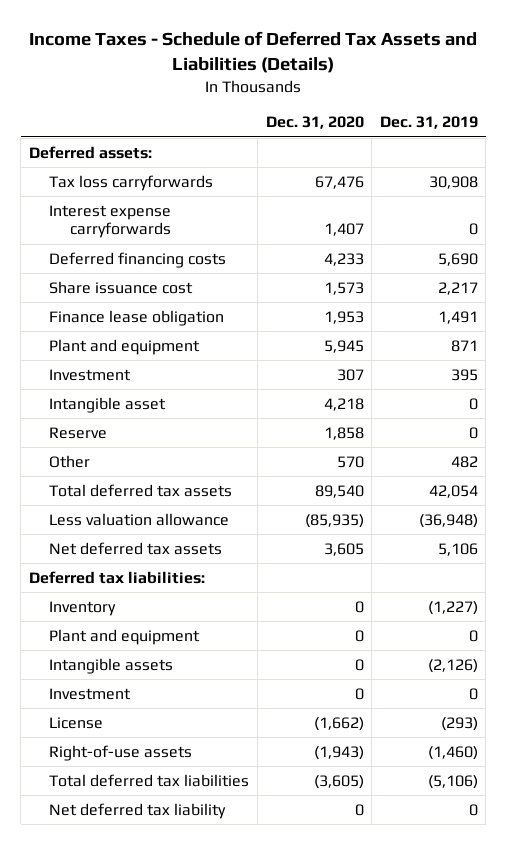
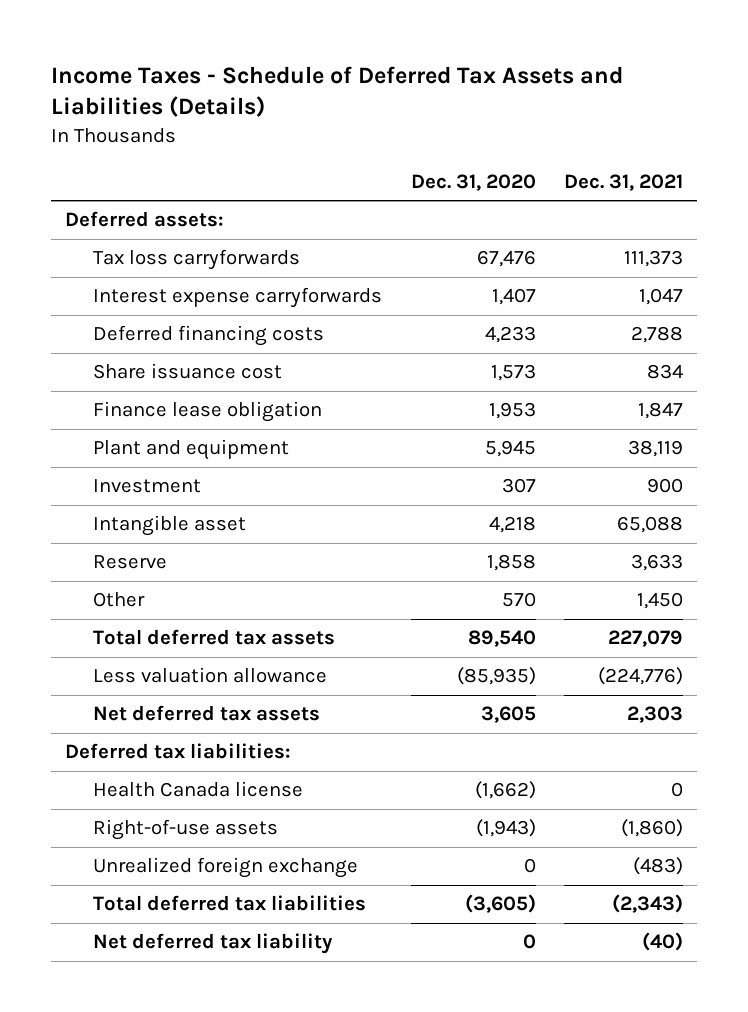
[379,116,478,130] Dec. 31, 2019 -> none
none -> [564,173,684,191] Dec. 31, 2021
[49,600,117,616] Inventory -> none
[49,628,201,645] Plant and equipment -> none
[49,657,174,674] Intangible assets -> none
[49,687,132,700] Investment -> none
[49,716,104,729] License -> [93,781,304,798] Health Canada license
none -> [93,857,359,879] Unrealized foreign exchange

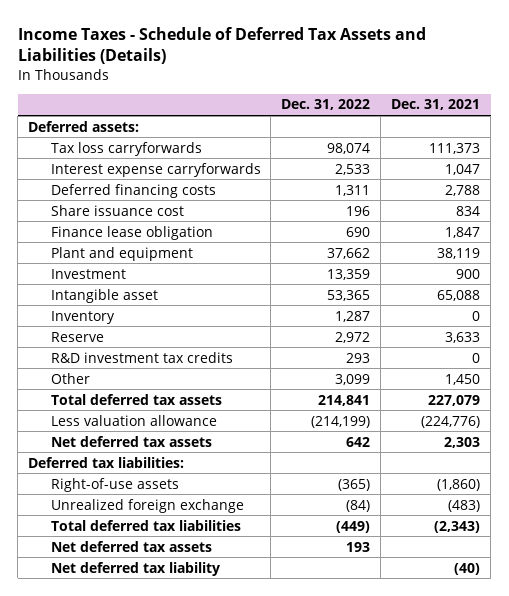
[410,173,536,191] Dec. 31, 2020 -> none
none -> [281,99,371,111] Dec. 31, 2022
none -> [50,310,115,324] Inventory
none -> [50,351,233,363] R&D investment tax credits
[93,781,304,798] Health Canada license -> none
none -> [50,540,212,552] Net deferred tax assets

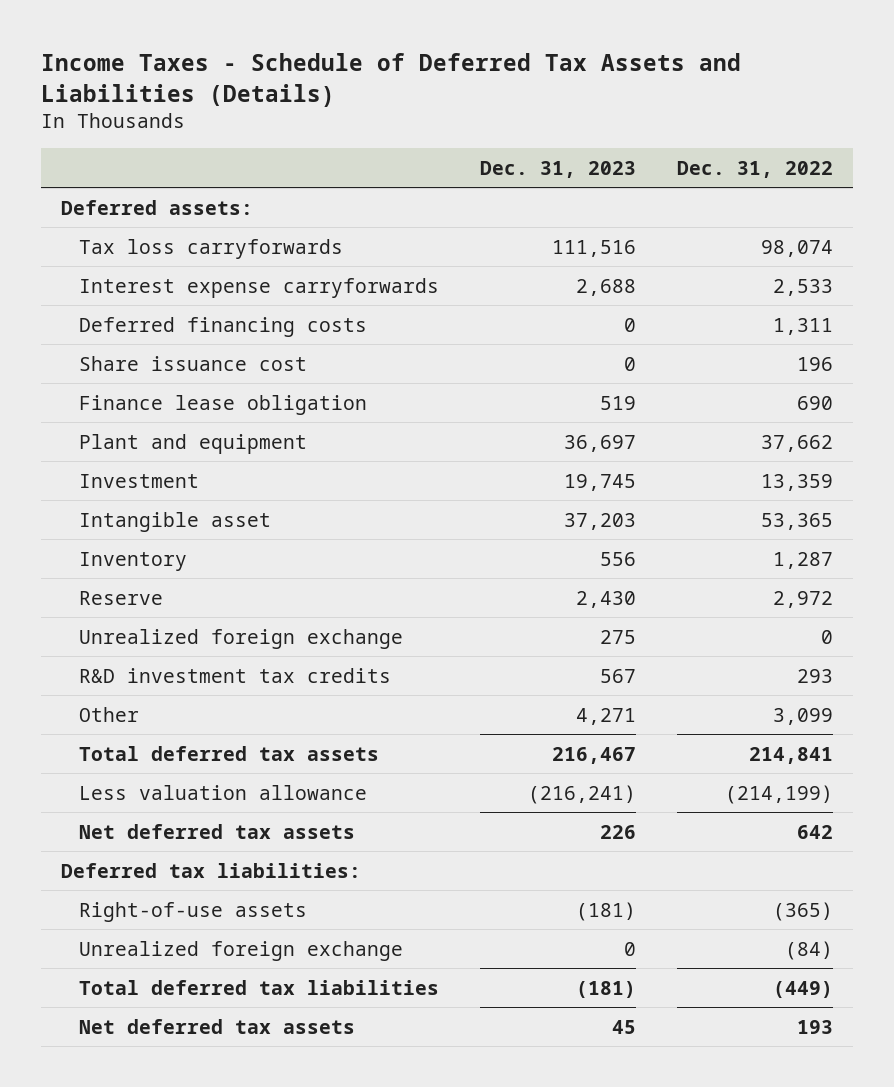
[391,99,481,111] Dec. 31, 2021 -> none
none -> [479,160,636,178] Dec. 31, 2023
none -> [78,628,403,649] Unrealized foreign exchange
[50,561,220,576] Net deferred tax liability -> none

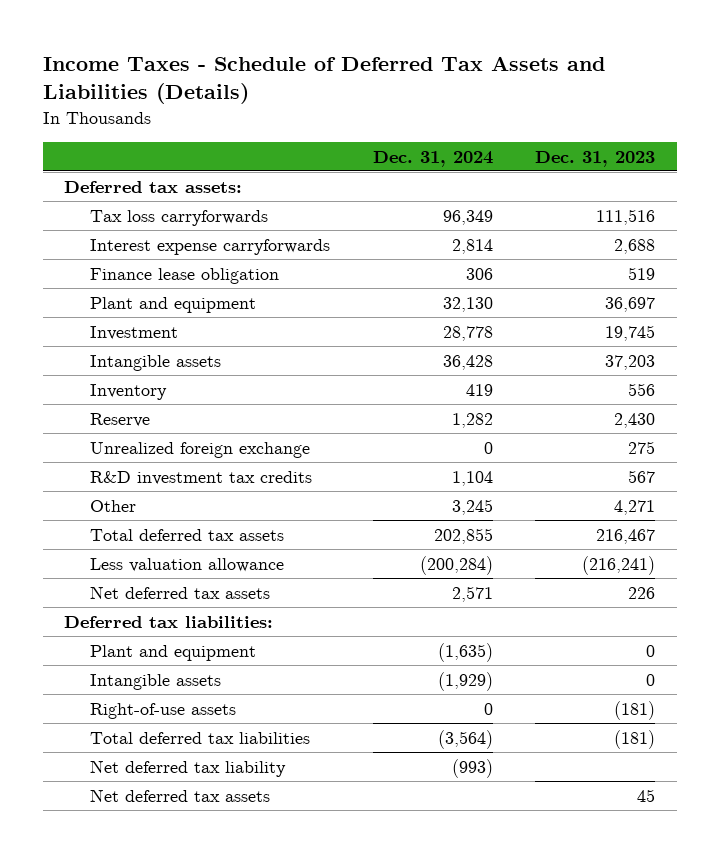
[676,160,833,178] Dec. 31, 2022 -> none
none -> [372,150,493,167] Dec. 31, 2024
[61,199,254,215] Deferred assets: -> [64,180,243,193] Deferred tax assets:
[78,316,367,337] Deferred financing costs -> none
[78,355,307,371] Share issuance cost -> none
[78,511,271,532] Intangible asset -> [90,354,222,371] Intangible assets
none -> [90,644,257,661] Plant and equipment
none -> [90,673,222,690] Intangible assets
[78,940,403,961] Unrealized foreign exchange -> none
none -> [90,759,287,777] Net deferred tax liability

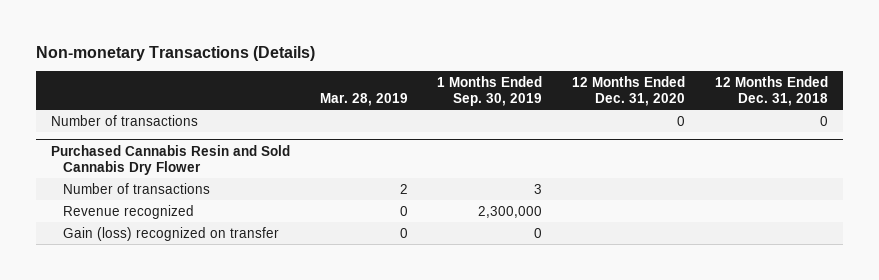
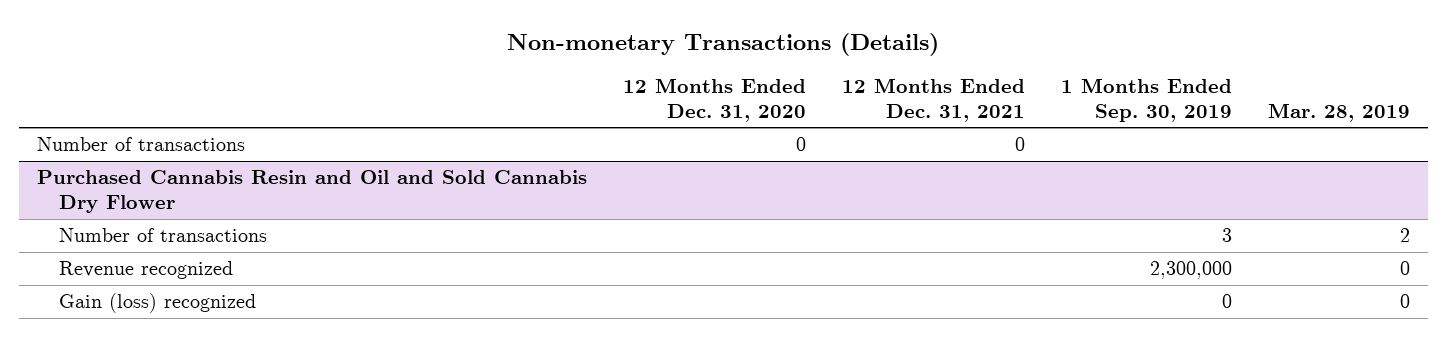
[714,76,828,106] 12 Months Ended Dec. 31, 2018 -> none
none -> [841,77,1025,122] 12 Months Ended Dec. 31, 2021
[51,144,291,175] Purchased Cannabis Resin and Sold Cannabis Dry Flower -> [36,170,587,213] Purchased Cannabis Resin and Oil and Sold Cannabis Dry Flower
[63,226,280,241] Gain (loss) recognized on transfer -> [58,293,256,314] Gain (loss) recognized

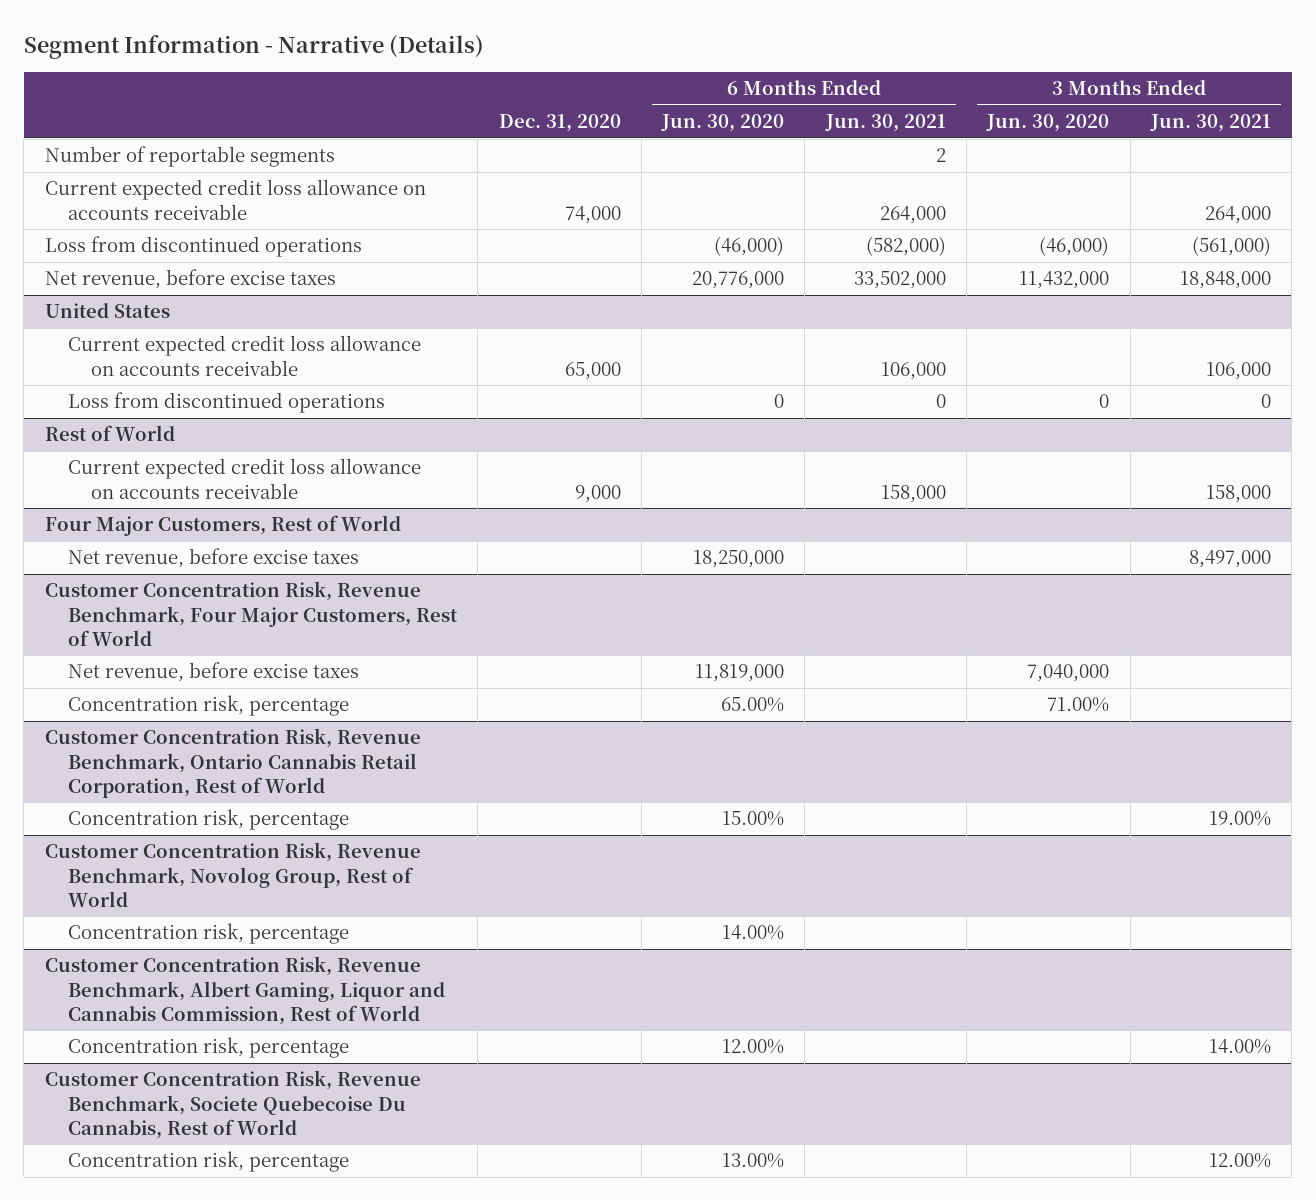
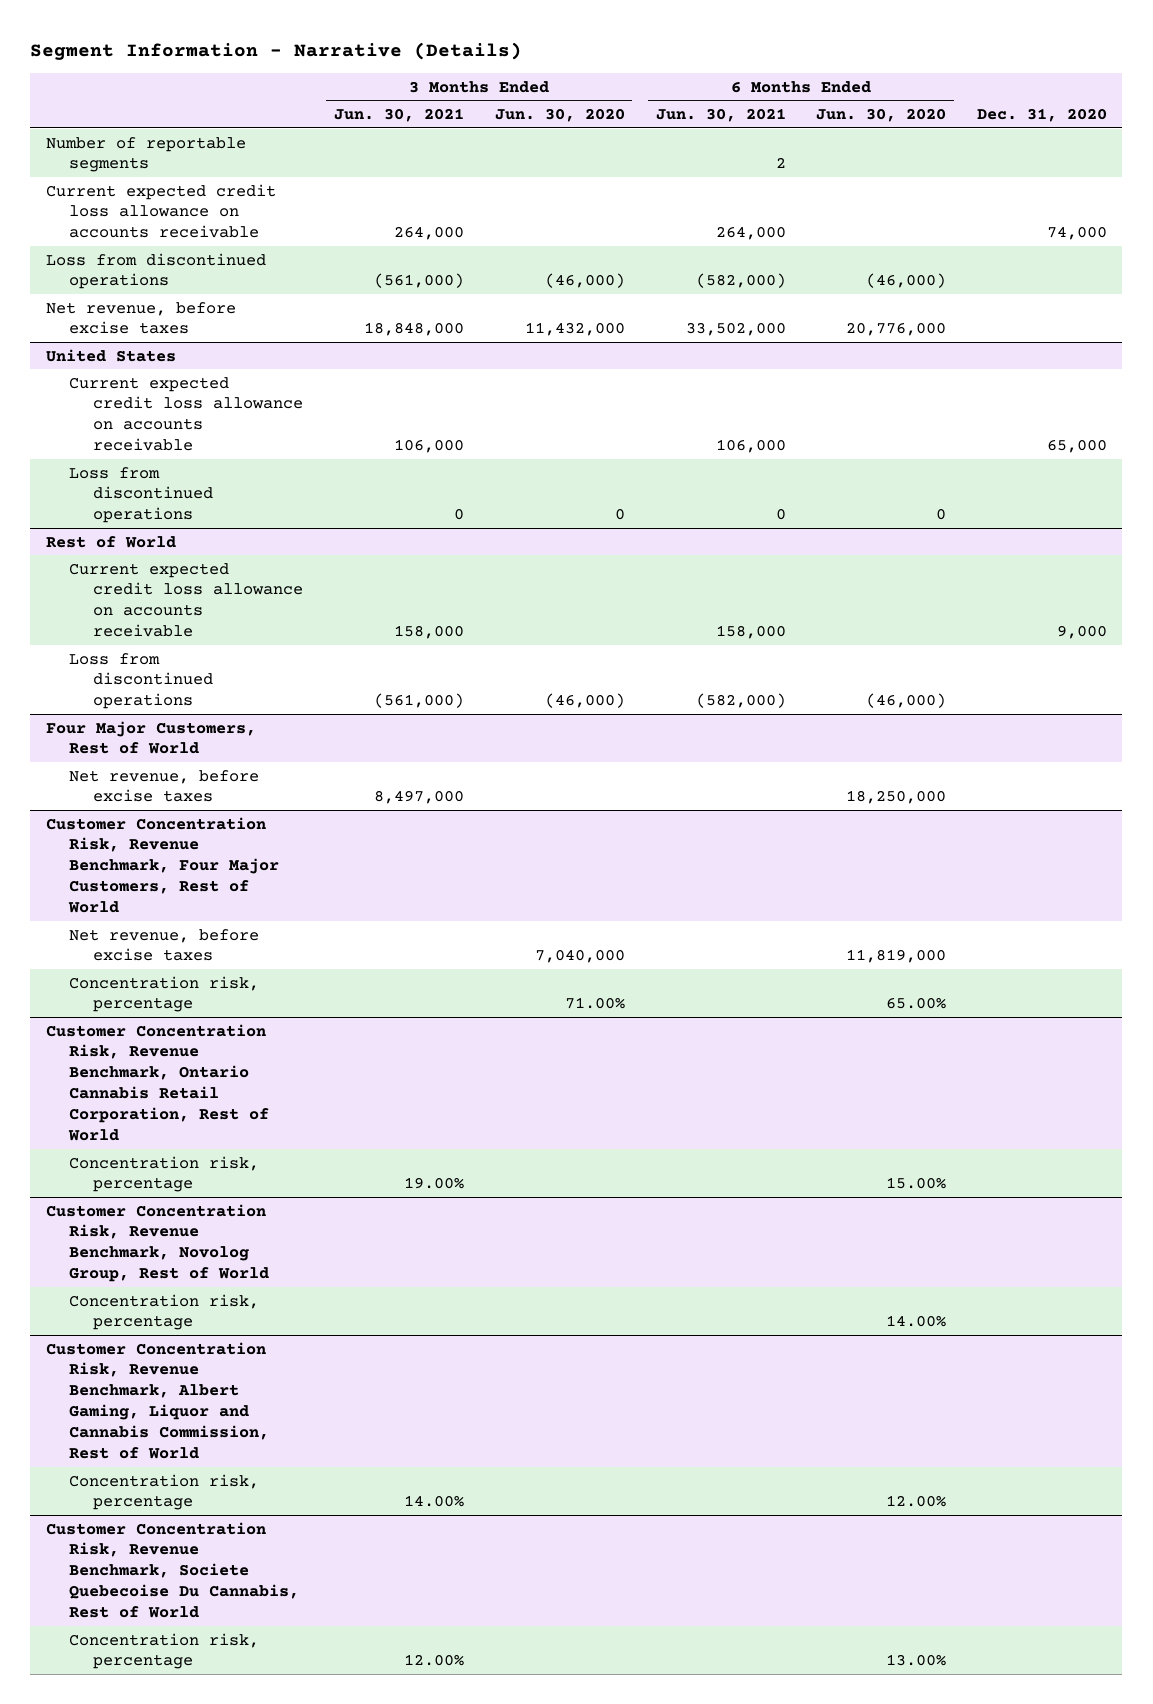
none -> [69,652,214,710] Loss from discontinued operations

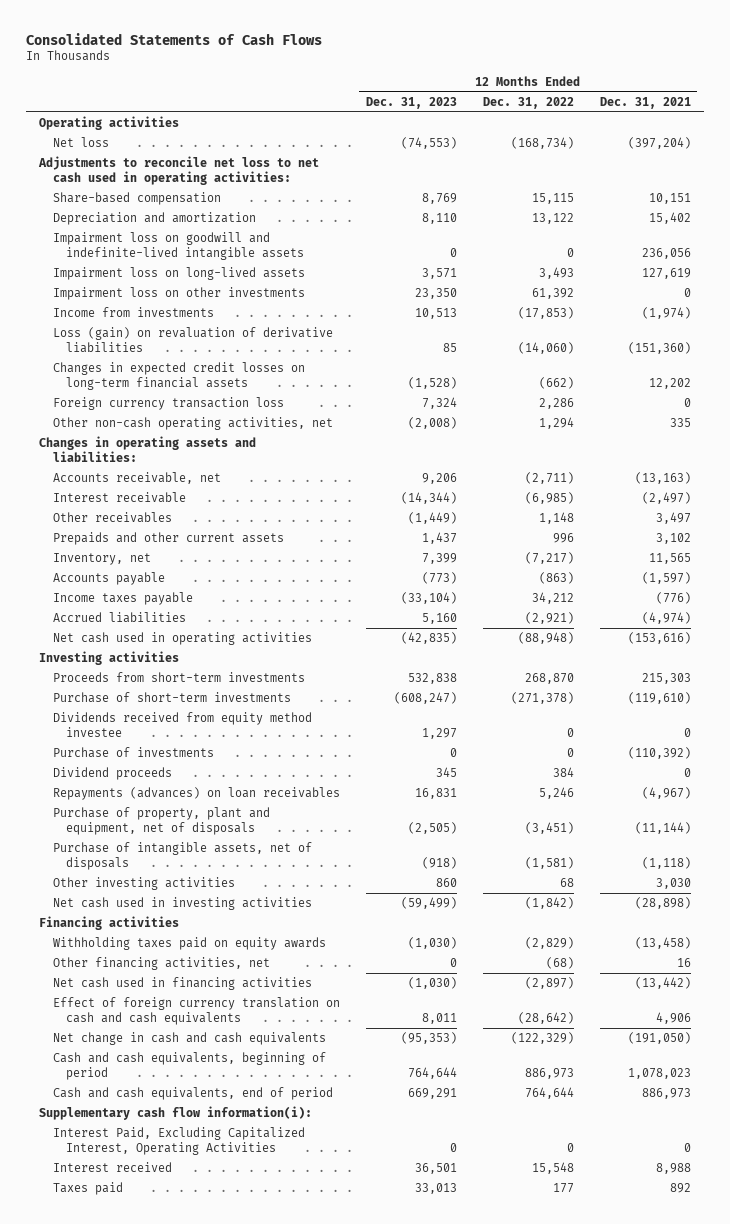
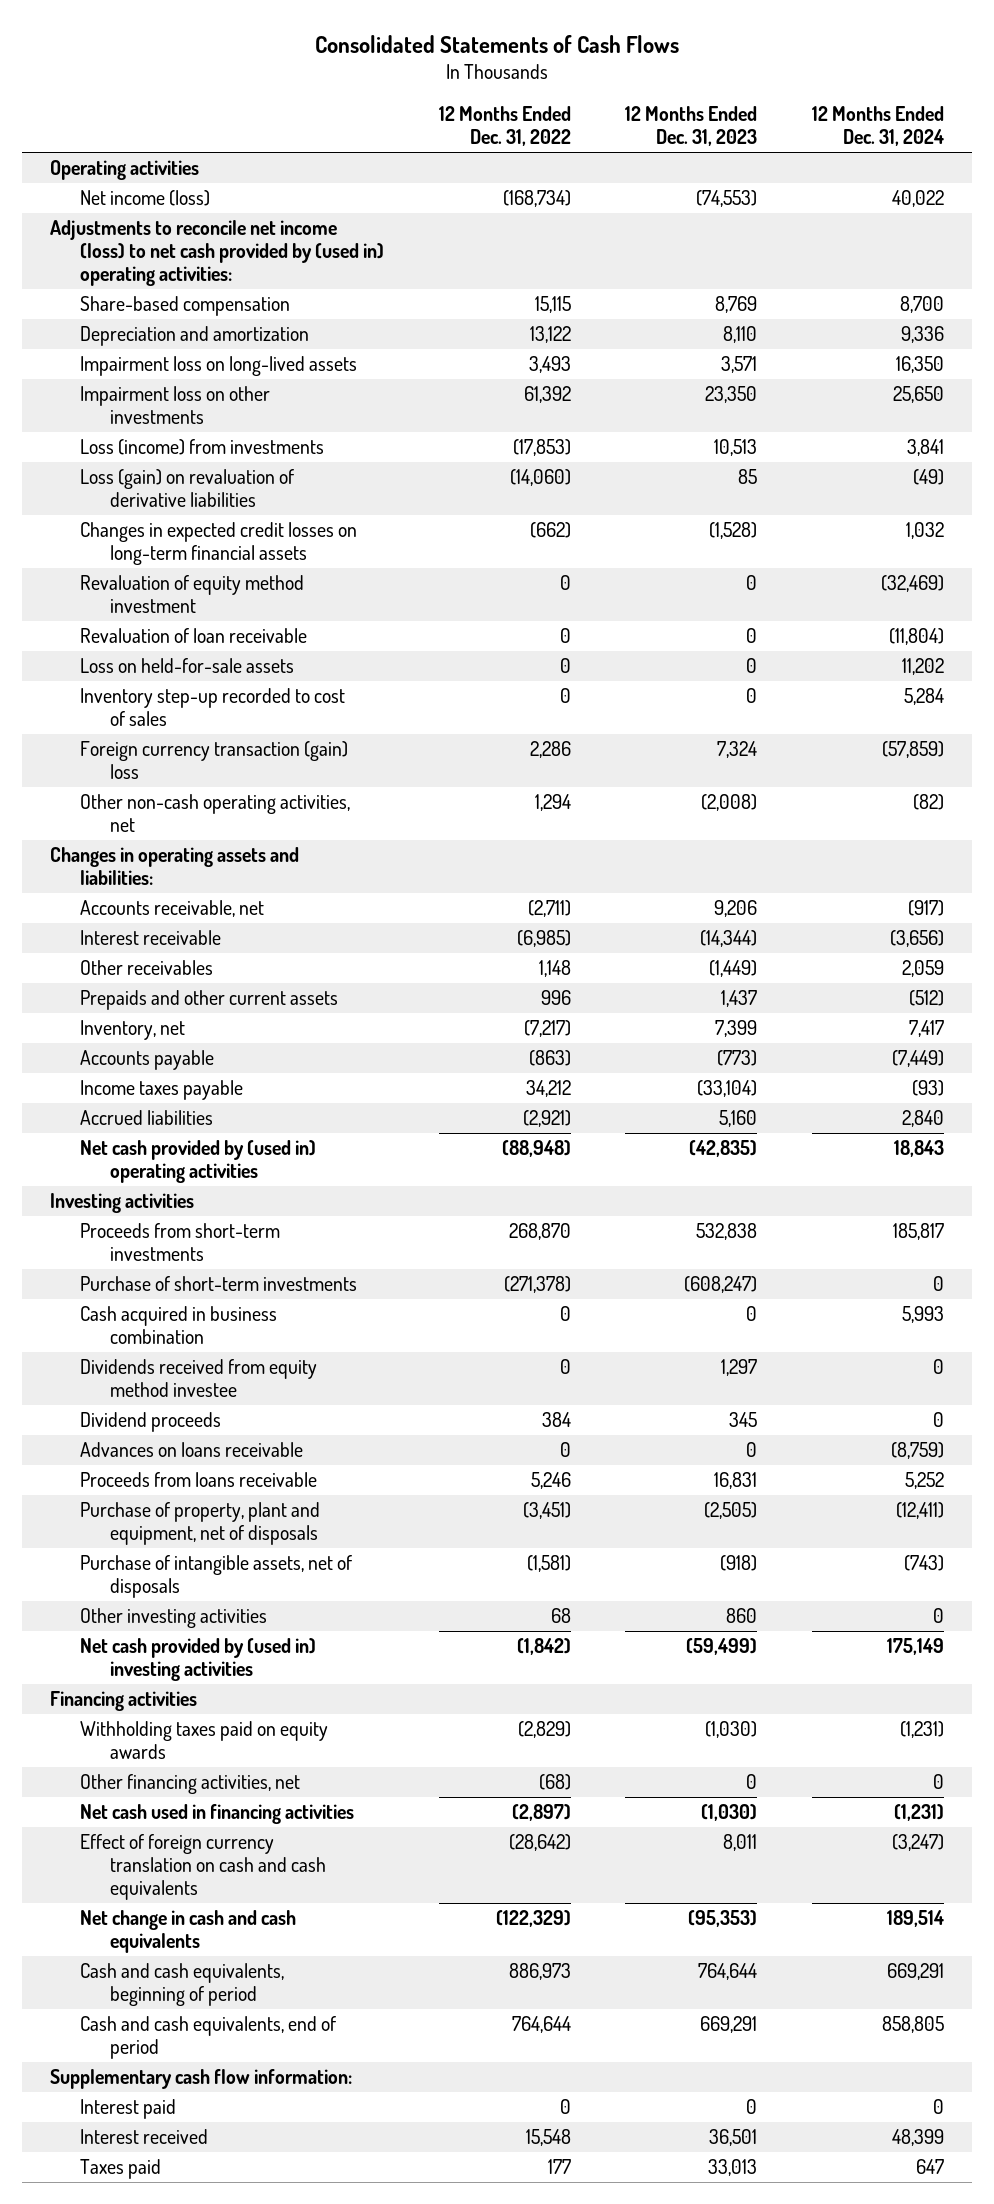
[599,96,691,109] Dec. 31, 2021 -> none
none -> [812,105,945,146] 12 Months Ended Dec. 31, 2024
[52,137,109,148] Net loss -> [79,190,210,207] Net income (loss)
[38,156,320,186] Adjustments to reconcile net loss to net cash used in operating activities: -> [49,220,384,287] Adjustments to reconcile net income (loss) to net cash provided by (used in) operating activities:
[52,232,304,261] Impairment loss on goodwill and indefinite-lived intangible assets -> none
[52,307,214,318] Income from investments -> [79,439,324,456] Loss (income) from investments
none -> [79,575,304,614] Revaluation of equity method investment
none -> [79,628,307,644] Revaluation of loan receivable
none -> [79,658,294,674] Loss on held-for-sale assets
none -> [79,688,345,727] Inventory step-up recorded to cost of sales
[52,397,284,411] Foreign currency transaction loss -> [79,741,348,780] Foreign currency transaction (gain) loss
[52,632,312,646] Net cash used in operating activities -> [79,1140,316,1184] Net cash provided by (used in) operating activities
none -> [79,1306,277,1345] Cash acquired in business combination
[52,747,214,759] Purchase of investments -> none
none -> [79,1442,303,1458] Advances on loans receivable
[52,787,340,801] Repayments (advances) on loan receivables -> [79,1472,317,1488] Proceeds from loans receivable
[52,897,312,911] Net cash used in investing activities -> [79,1638,316,1682] Net cash provided by (used in) investing activities
[39,1106,313,1121] Supplementary cash flow information(i): -> [49,2069,352,2090] Supplementary cash flow information:
[52,1127,305,1156] Interest Paid, Excluding Capitalized Interest, Operating Activities -> [79,2099,176,2120] Interest paid

